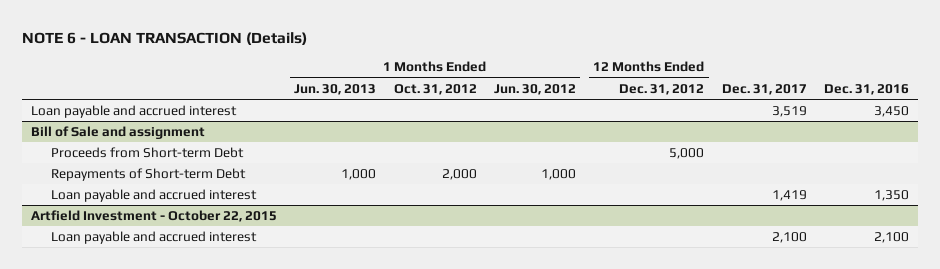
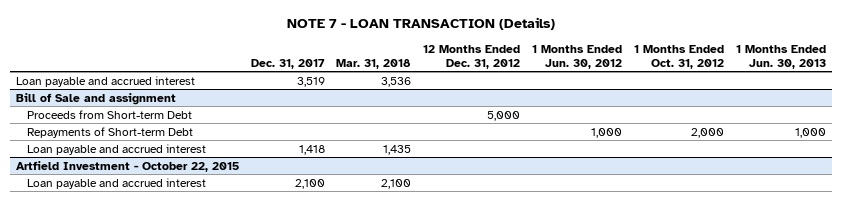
[22,32,308,46] NOTE 6 - LOAN TRANSACTION (Details) -> [286,17,555,31] NOTE 7 - LOAN TRANSACTION (Details)
[824,83,910,95] Dec. 31, 2016 -> none
none -> [336,58,412,69] Mar. 31, 2018
[771,190,807,202] 1,419 -> [298,144,325,155] 1,418

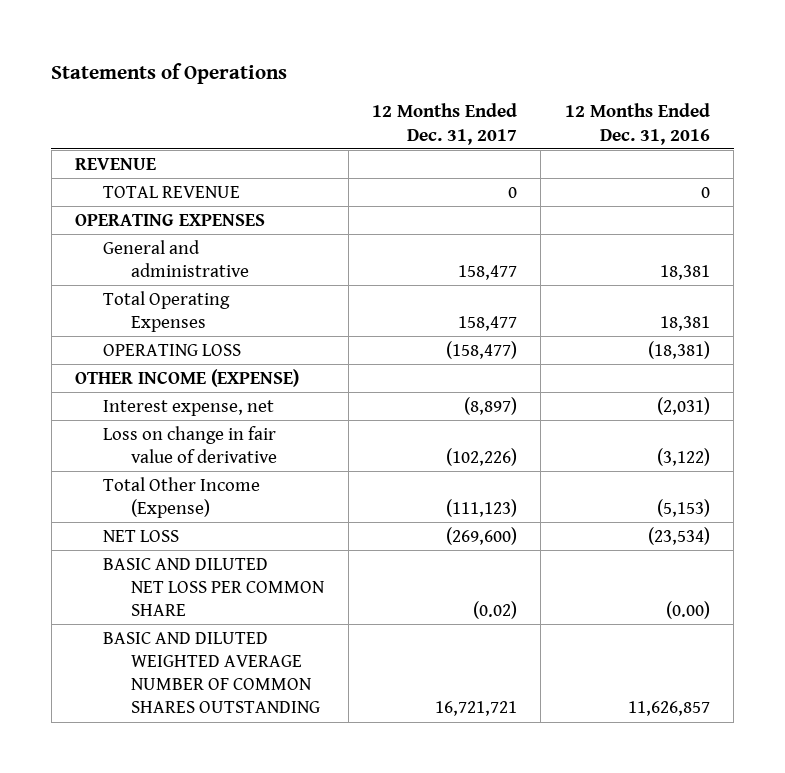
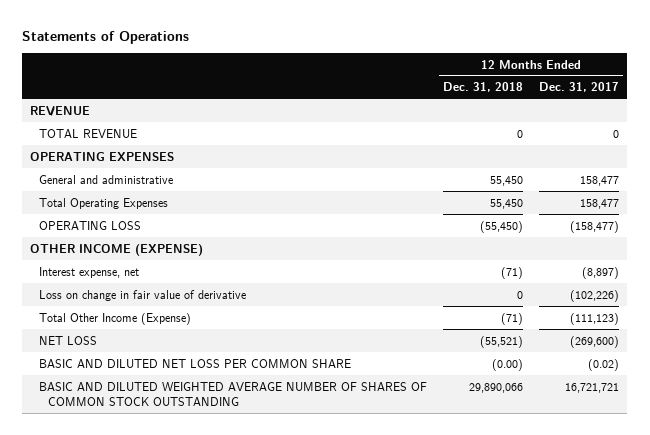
[564,103,710,145] 12 Months Ended Dec. 31, 2016 -> none
none -> [443,82,524,93] Dec. 31, 2018
[103,631,321,714] BASIC AND DILUTED WEIGHTED AVERAGE NUMBER OF COMMON SHARES OUTSTANDING -> [39,381,428,407] BASIC AND DILUTED WEIGHTED AVERAGE NUMBER OF SHARES OF COMMON STOCK OUTSTANDING

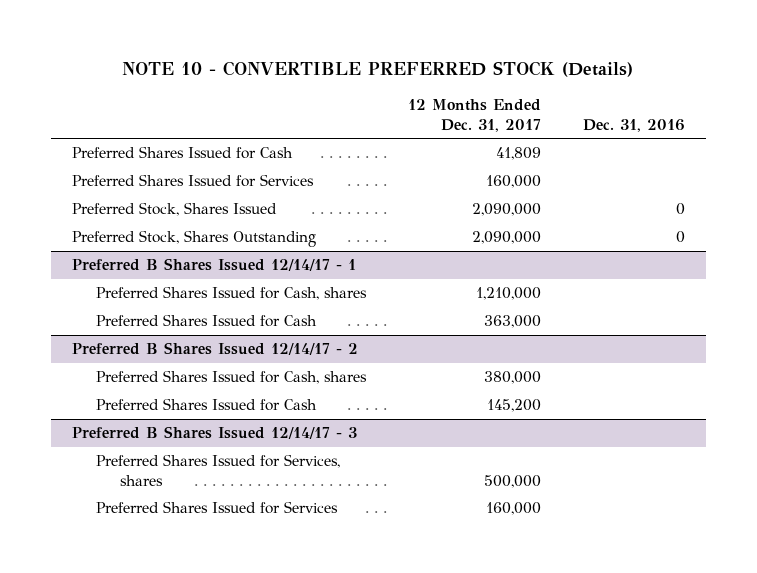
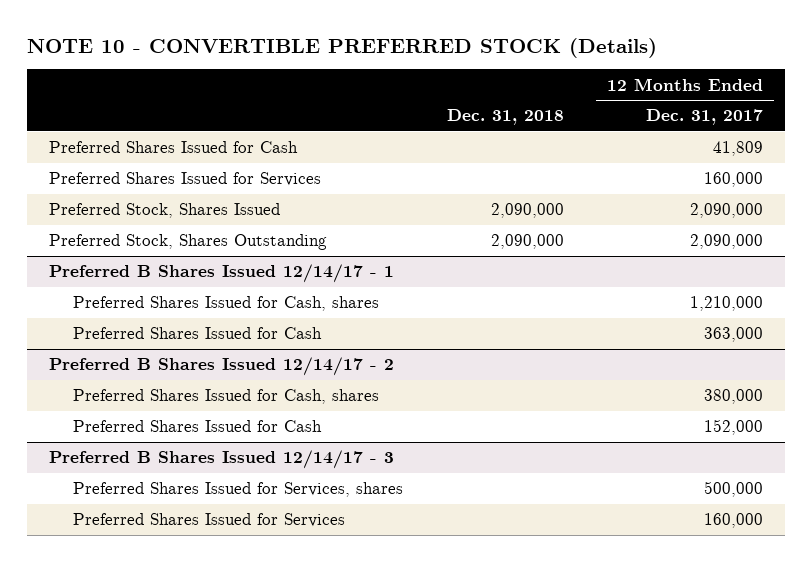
[583,119,686,133] Dec. 31, 2016 -> none
none -> [446,109,564,126] Dec. 31, 2018
[487,399,542,413] 145,200 -> [704,419,764,436] 152,000

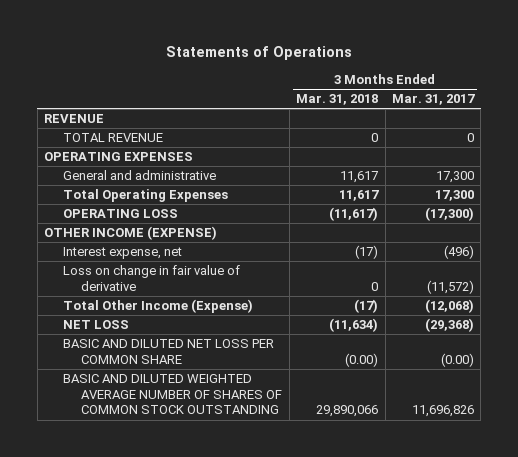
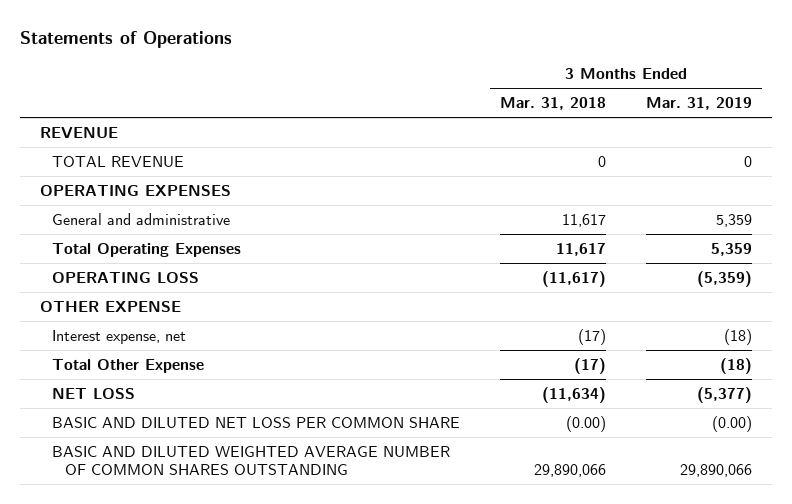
[391,94,475,106] Mar. 31, 2017 -> none
none -> [646,97,753,111] Mar. 31, 2019
[44,226,218,241] OTHER INCOME (EXPENSE) -> [39,299,181,312] OTHER EXPENSE
[62,265,240,291] Loss on change in fair value of derivative -> none
[62,299,253,314] Total Other Income (Expense) -> [52,358,205,373] Total Other Expense
[62,374,283,415] BASIC AND DILUTED WEIGHTED AVERAGE NUMBER OF SHARES OF COMMON STOCK OUTSTANDING -> [52,445,451,475] BASIC AND DILUTED WEIGHTED AVERAGE NUMBER OF COMMON SHARES OUTSTANDING

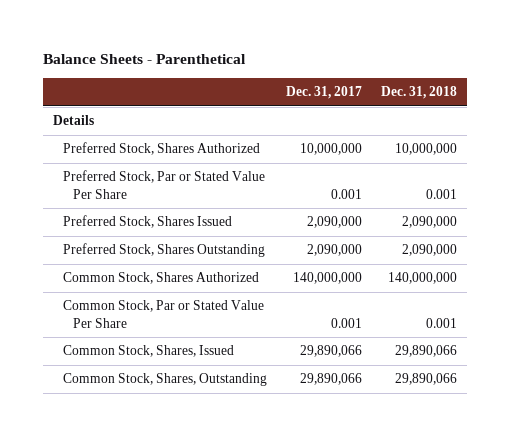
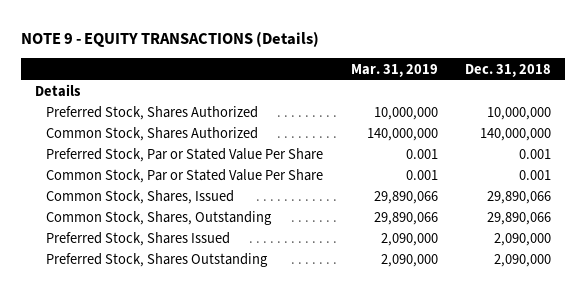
[42,54,246,65] Balance Sheets - Parenthetical -> [21,30,320,47] NOTE 9 - EQUITY TRANSACTIONS (Details)
[285,86,362,100] Dec. 31, 2017 -> none
none -> [350,63,438,77] Mar. 31, 2019
[62,170,265,200] Preferred Stock, Par or Stated Value Per Share -> [45,148,323,163] Preferred Stock, Par or Stated Value Per Share
[62,215,232,229] Preferred Stock, Shares Issued -> [45,232,230,247] Preferred Stock, Shares Issued
[62,243,265,258] Preferred Stock, Shares Outstanding -> [45,253,268,268] Preferred Stock, Shares Outstanding

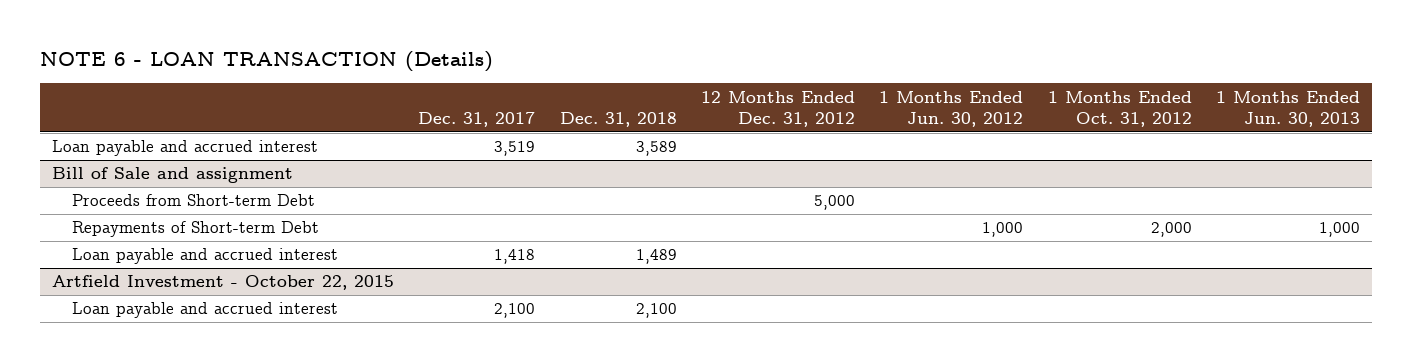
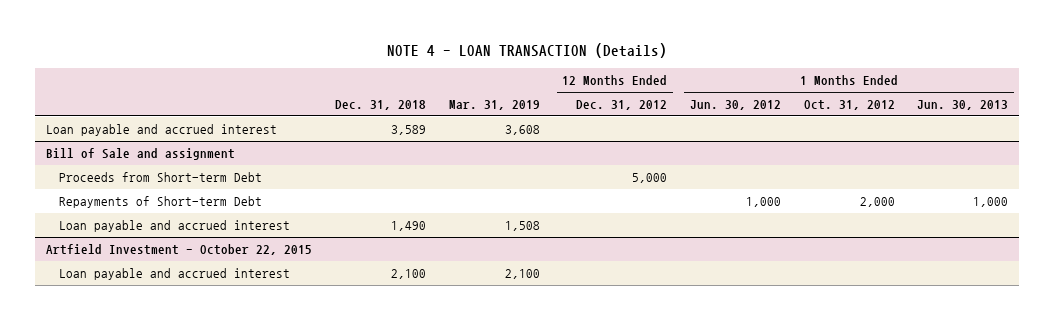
[40,51,494,73] NOTE 6 - LOAN TRANSACTION (Details) -> [387,43,668,59] NOTE 4 - LOAN TRANSACTION (Details)
[418,112,536,128] Dec. 31, 2017 -> none
none -> [448,100,540,111] Mar. 31, 2019
[635,249,677,265] 1,489 -> [390,221,426,232] 1,490

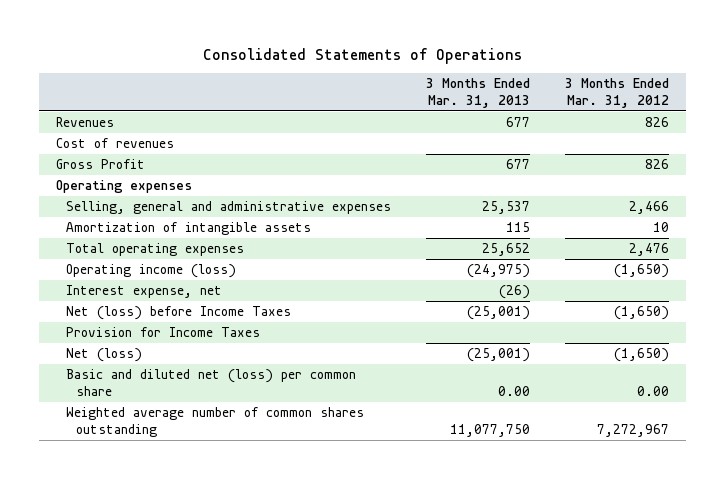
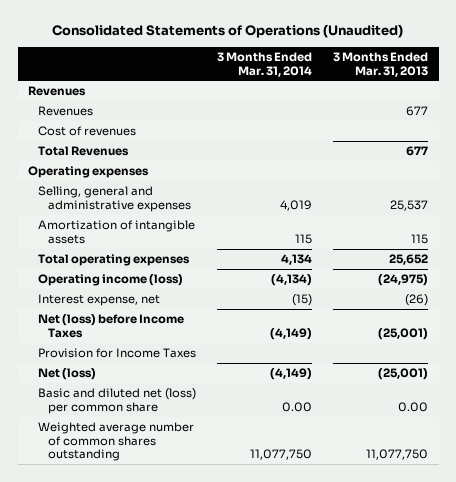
[202,47,522,64] Consolidated Statements of Operations -> [52,24,404,39] Consolidated Statements of Operations (Unaudited)
[564,78,669,108] 3 Months Ended Mar. 31, 2012 -> none
none -> [217,52,313,77] 3 Months Ended Mar. 31, 2014
none -> [28,86,87,97] Revenues
[56,159,146,170] Gross Profit -> [38,146,130,157] Total Revenues

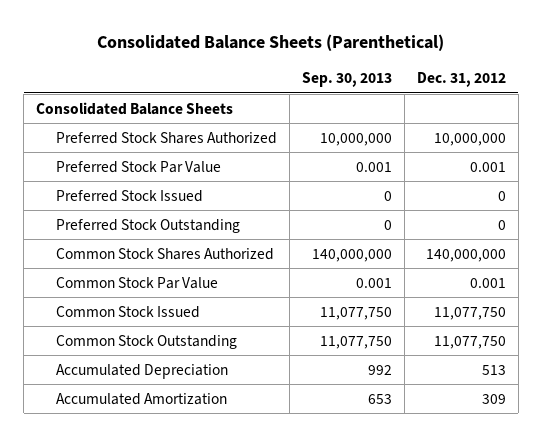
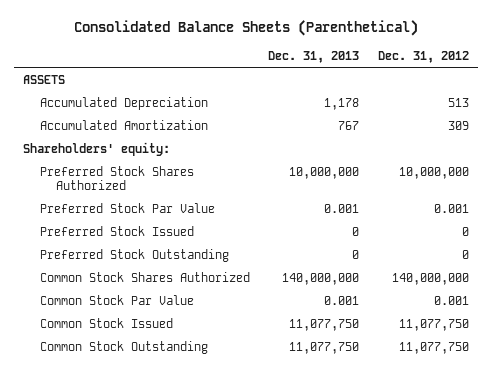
[302,72,393,88] Sep. 30, 2013 -> none
none -> [268,50,360,63] Dec. 31, 2013
[36,101,234,115] Consolidated Balance Sheets -> none
none -> [23,74,66,84] ASSETS
[56,363,229,379] Accumulated Depreciation -> [39,96,208,110] Accumulated Depreciation
[56,392,228,405] Accumulated Amortization -> [39,119,208,130] Accumulated Amortization
none -> [23,141,171,156] Shareholders' equity:

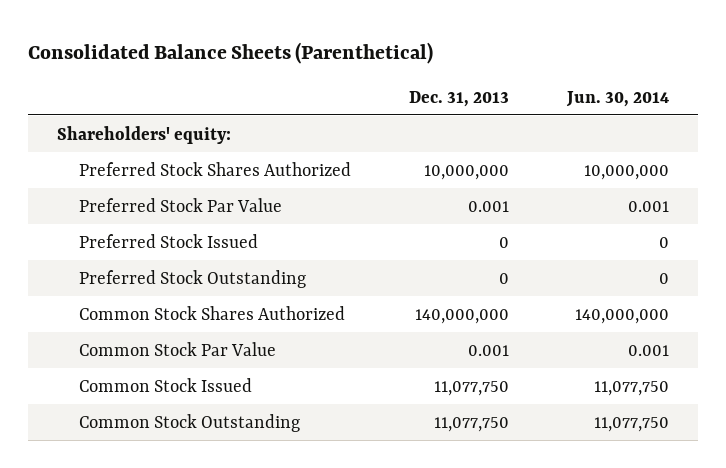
[377,50,469,63] Dec. 31, 2012 -> none
none -> [566,90,670,107] Jun. 30, 2014
[23,74,66,84] ASSETS -> none
[39,96,208,110] Accumulated Depreciation -> none
[39,119,208,130] Accumulated Amortization -> none

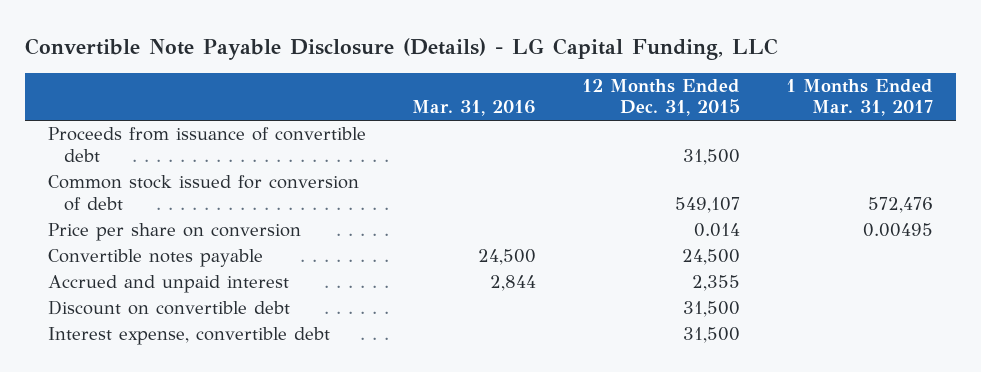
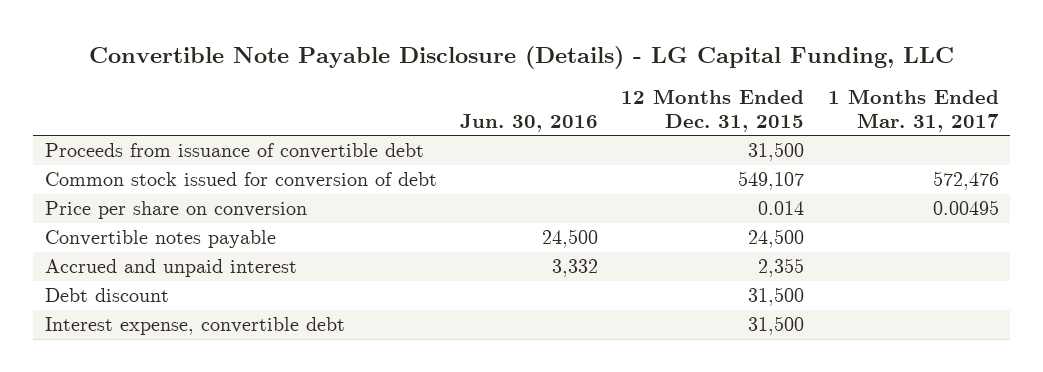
[412,100,537,117] Mar. 31, 2016 -> none
none -> [459,113,598,132] Jun. 30, 2016
[48,300,291,316] Discount on convertible debt -> [44,288,169,303] Debt discount

